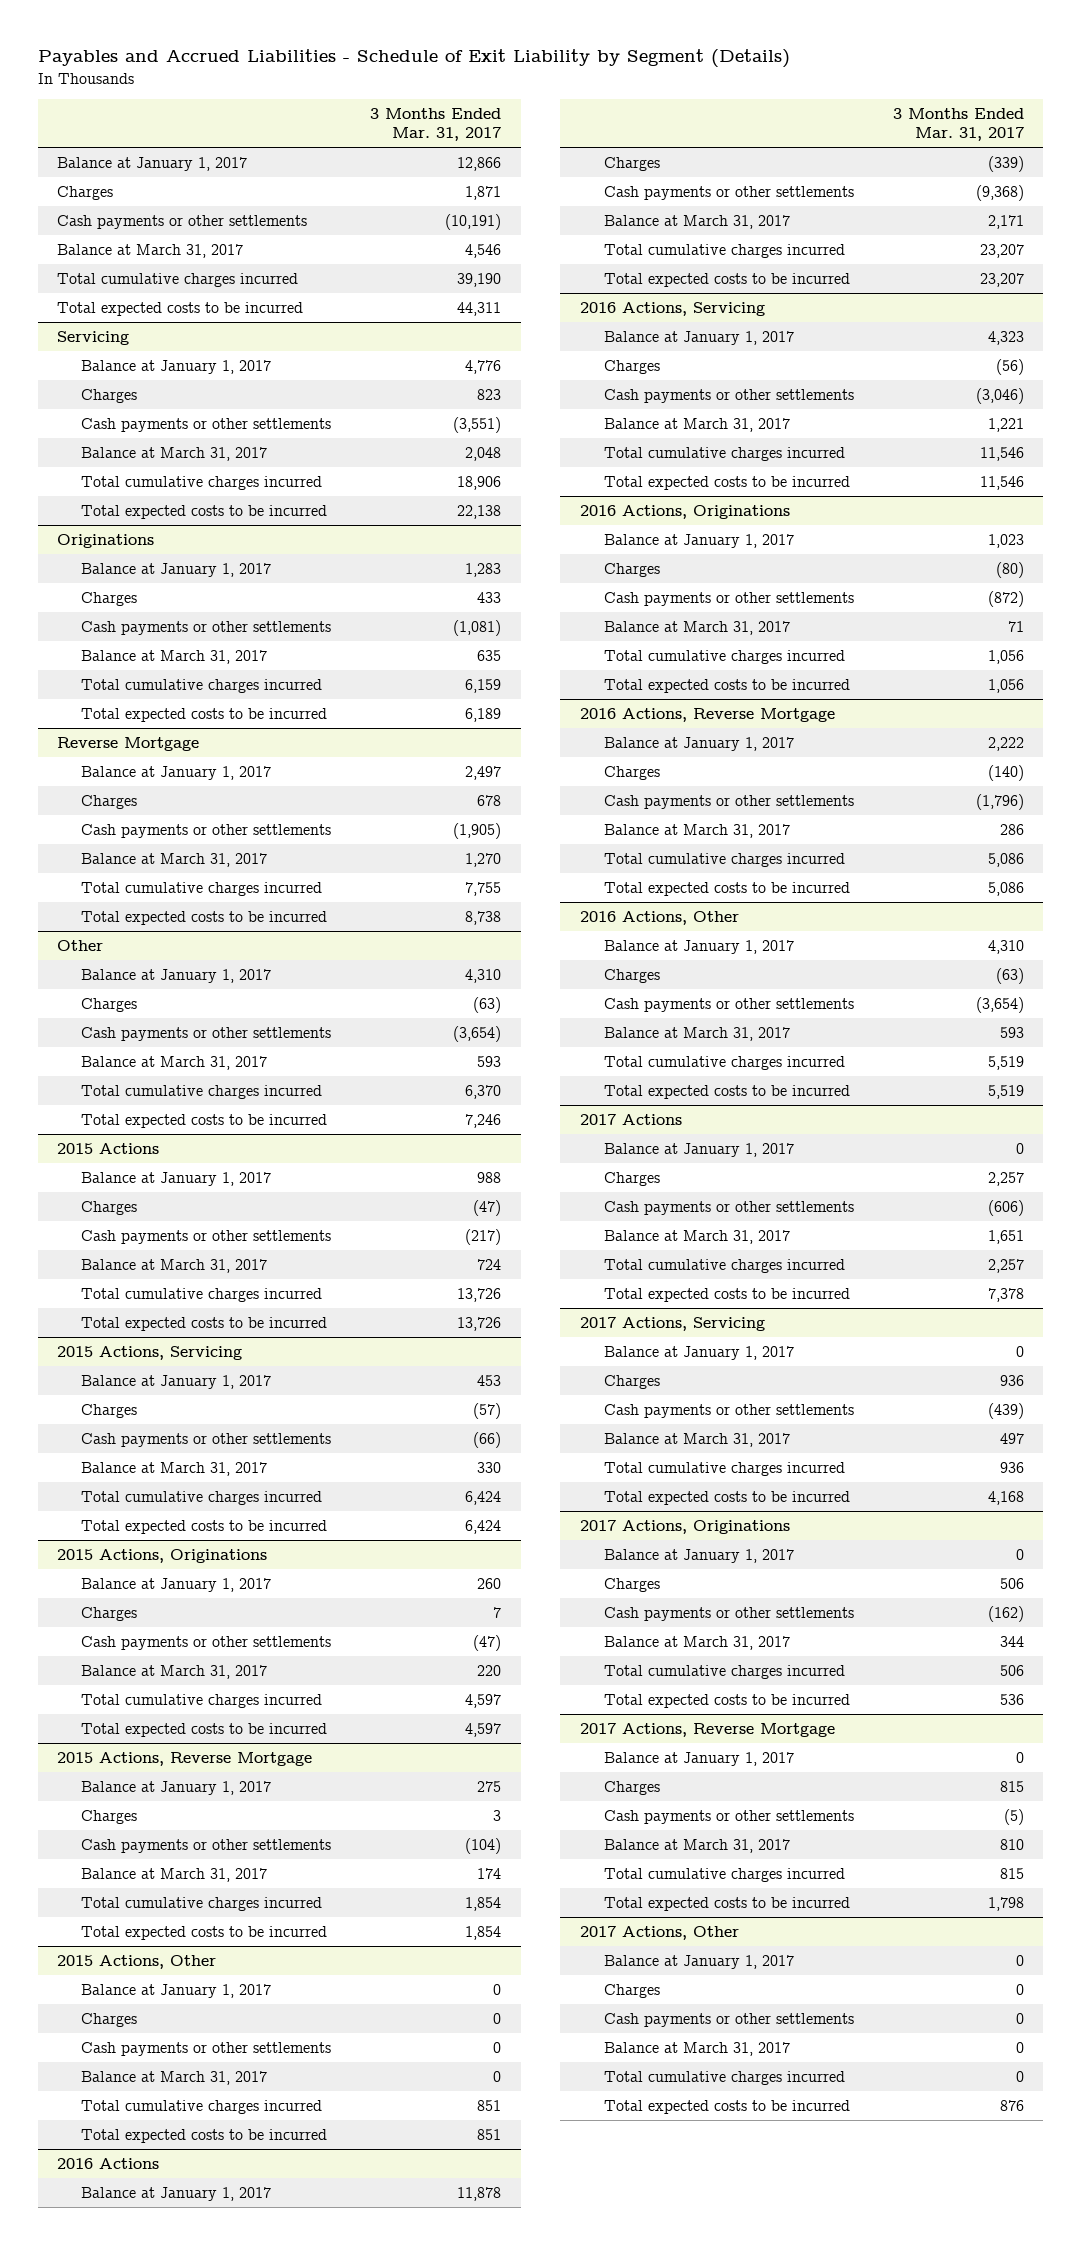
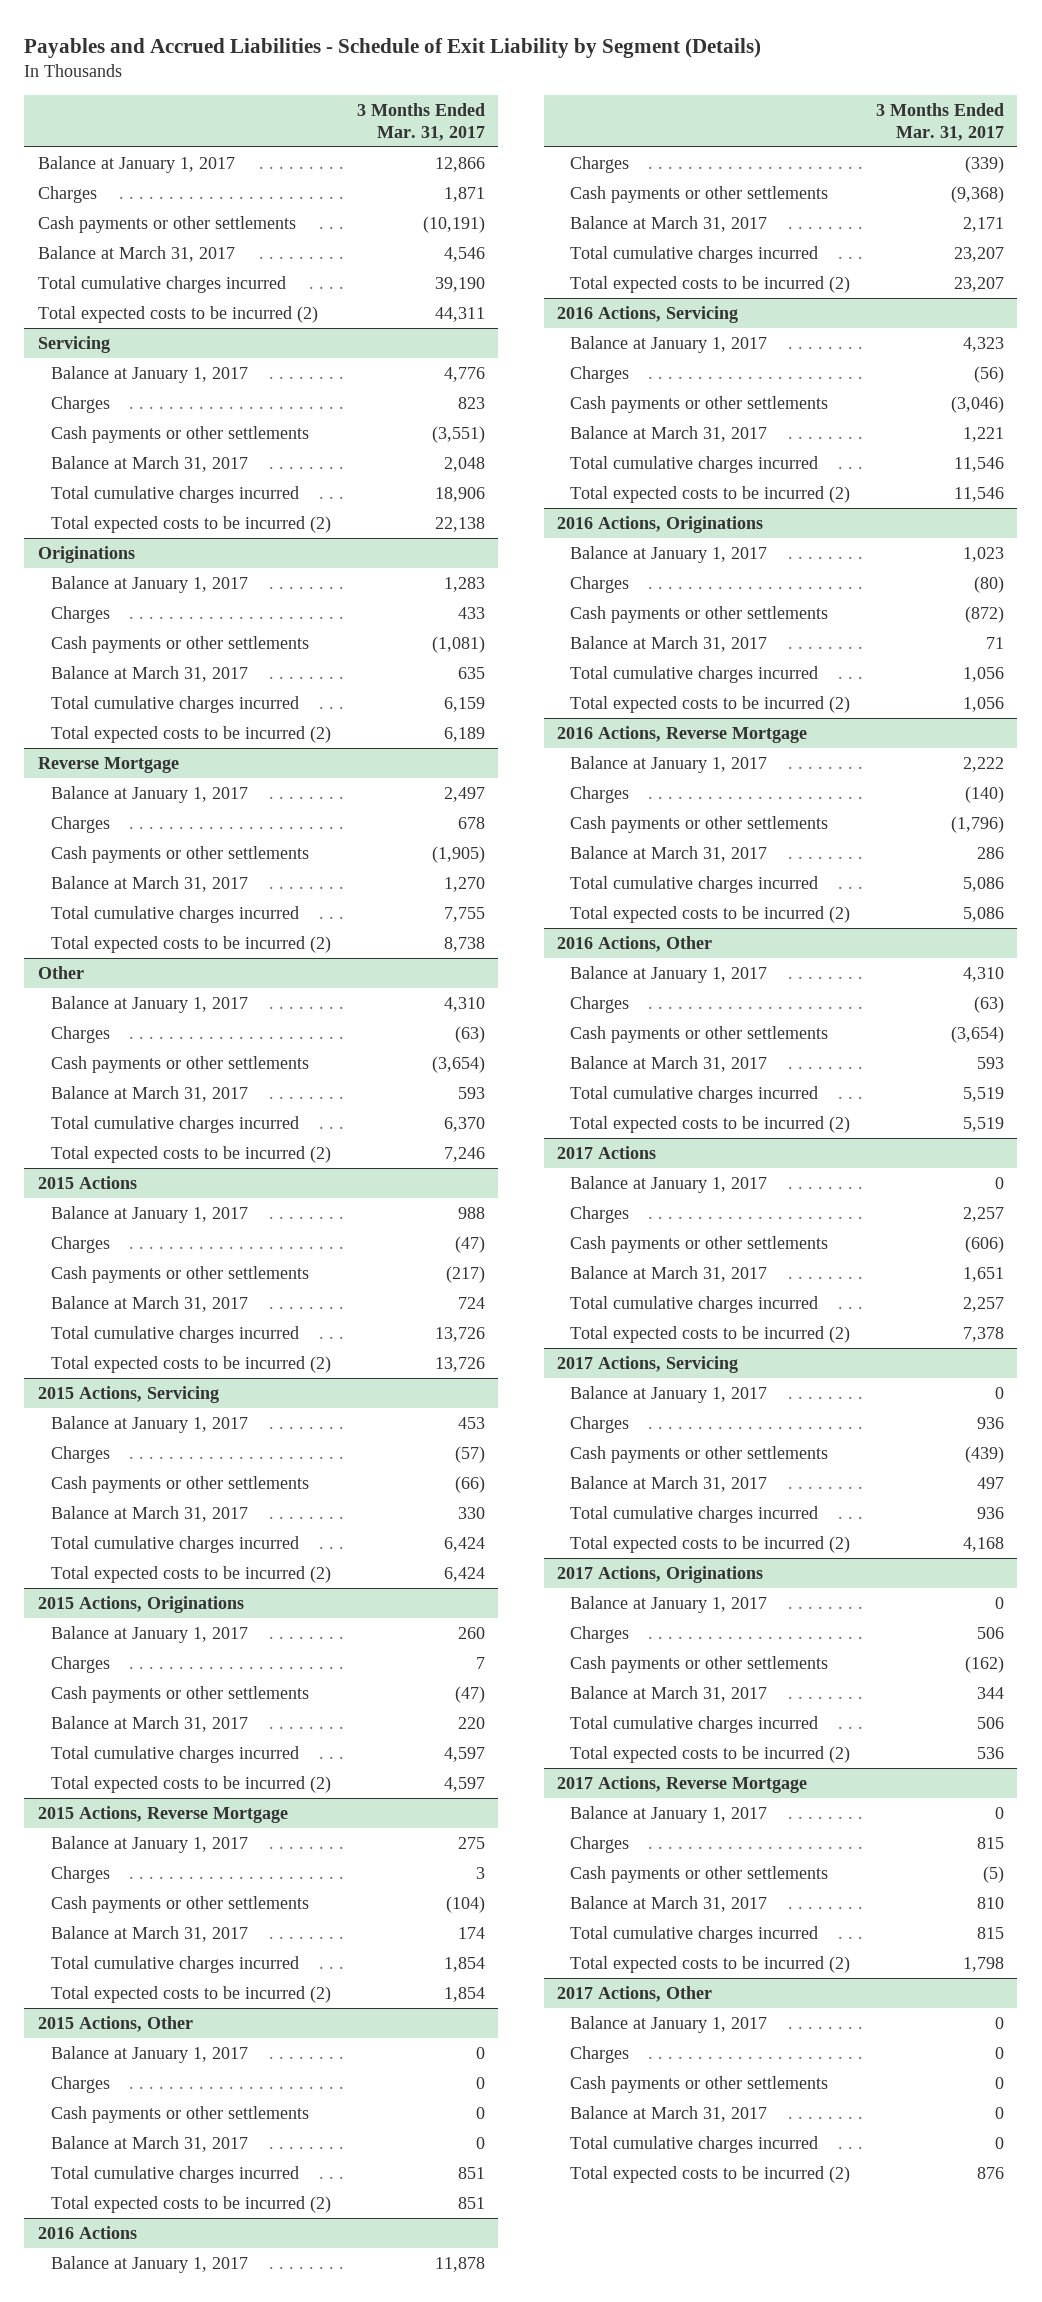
[57,301,304,316] Total expected costs to be incurred -> [37,305,318,323] Total expected costs to be incurred (2)
[81,504,328,519] Total expected costs to be incurred -> [50,515,331,533] Total expected costs to be incurred (2)
[81,707,328,722] Total expected costs to be incurred -> [50,725,331,743] Total expected costs to be incurred (2)
[81,910,328,925] Total expected costs to be incurred -> [50,935,331,953] Total expected costs to be incurred (2)
[81,1113,328,1128] Total expected costs to be incurred -> [50,1145,331,1163] Total expected costs to be incurred (2)
[81,1316,328,1331] Total expected costs to be incurred -> [50,1355,331,1373] Total expected costs to be incurred (2)
[81,1519,328,1534] Total expected costs to be incurred -> [50,1565,331,1583] Total expected costs to be incurred (2)
[81,1722,328,1737] Total expected costs to be incurred -> [50,1775,331,1793] Total expected costs to be incurred (2)
[81,1925,328,1940] Total expected costs to be incurred -> [50,1985,331,2003] Total expected costs to be incurred (2)
[81,2128,328,2143] Total expected costs to be incurred -> [50,2195,331,2213] Total expected costs to be incurred (2)
[603,272,850,287] Total expected costs to be incurred -> [570,275,851,293] Total expected costs to be incurred (2)
[603,475,850,490] Total expected costs to be incurred -> [570,485,851,503] Total expected costs to be incurred (2)
[603,678,850,693] Total expected costs to be incurred -> [570,695,851,713] Total expected costs to be incurred (2)
[603,881,850,896] Total expected costs to be incurred -> [570,905,851,923] Total expected costs to be incurred (2)
[603,1084,850,1099] Total expected costs to be incurred -> [570,1115,851,1133] Total expected costs to be incurred (2)
[603,1287,850,1302] Total expected costs to be incurred -> [570,1325,851,1343] Total expected costs to be incurred (2)
[603,1490,850,1505] Total expected costs to be incurred -> [570,1535,851,1553] Total expected costs to be incurred (2)
[603,1693,850,1708] Total expected costs to be incurred -> [570,1745,851,1763] Total expected costs to be incurred (2)
[603,1896,850,1911] Total expected costs to be incurred -> [570,1955,851,1973] Total expected costs to be incurred (2)
[603,2099,850,2114] Total expected costs to be incurred -> [570,2165,851,2183] Total expected costs to be incurred (2)

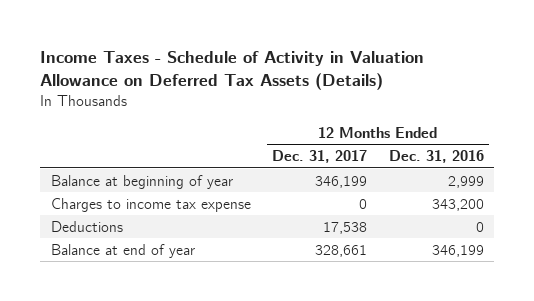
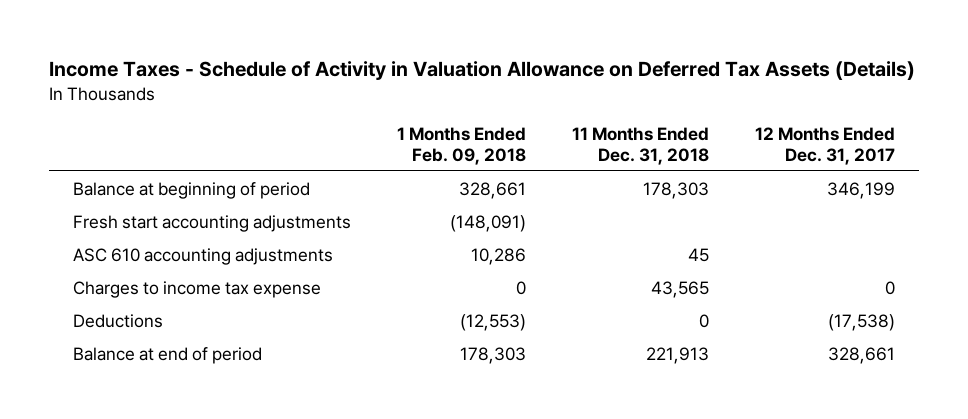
[388,150,484,164] Dec. 31, 2016 -> none
none -> [396,127,526,165] 1 Months Ended Feb. 09, 2018
none -> [572,127,710,165] 11 Months Ended Dec. 31, 2018
[50,174,233,189] Balance at beginning of year -> [72,181,310,199] Balance at beginning of period
none -> [72,214,351,232] Fresh start accounting adjustments
none -> [72,247,333,265] ASC 610 accounting adjustments
[323,221,368,234] 17,538 -> [828,313,896,331] (17,538)
[50,243,195,258] Balance at end of year -> [72,346,262,364] Balance at end of period

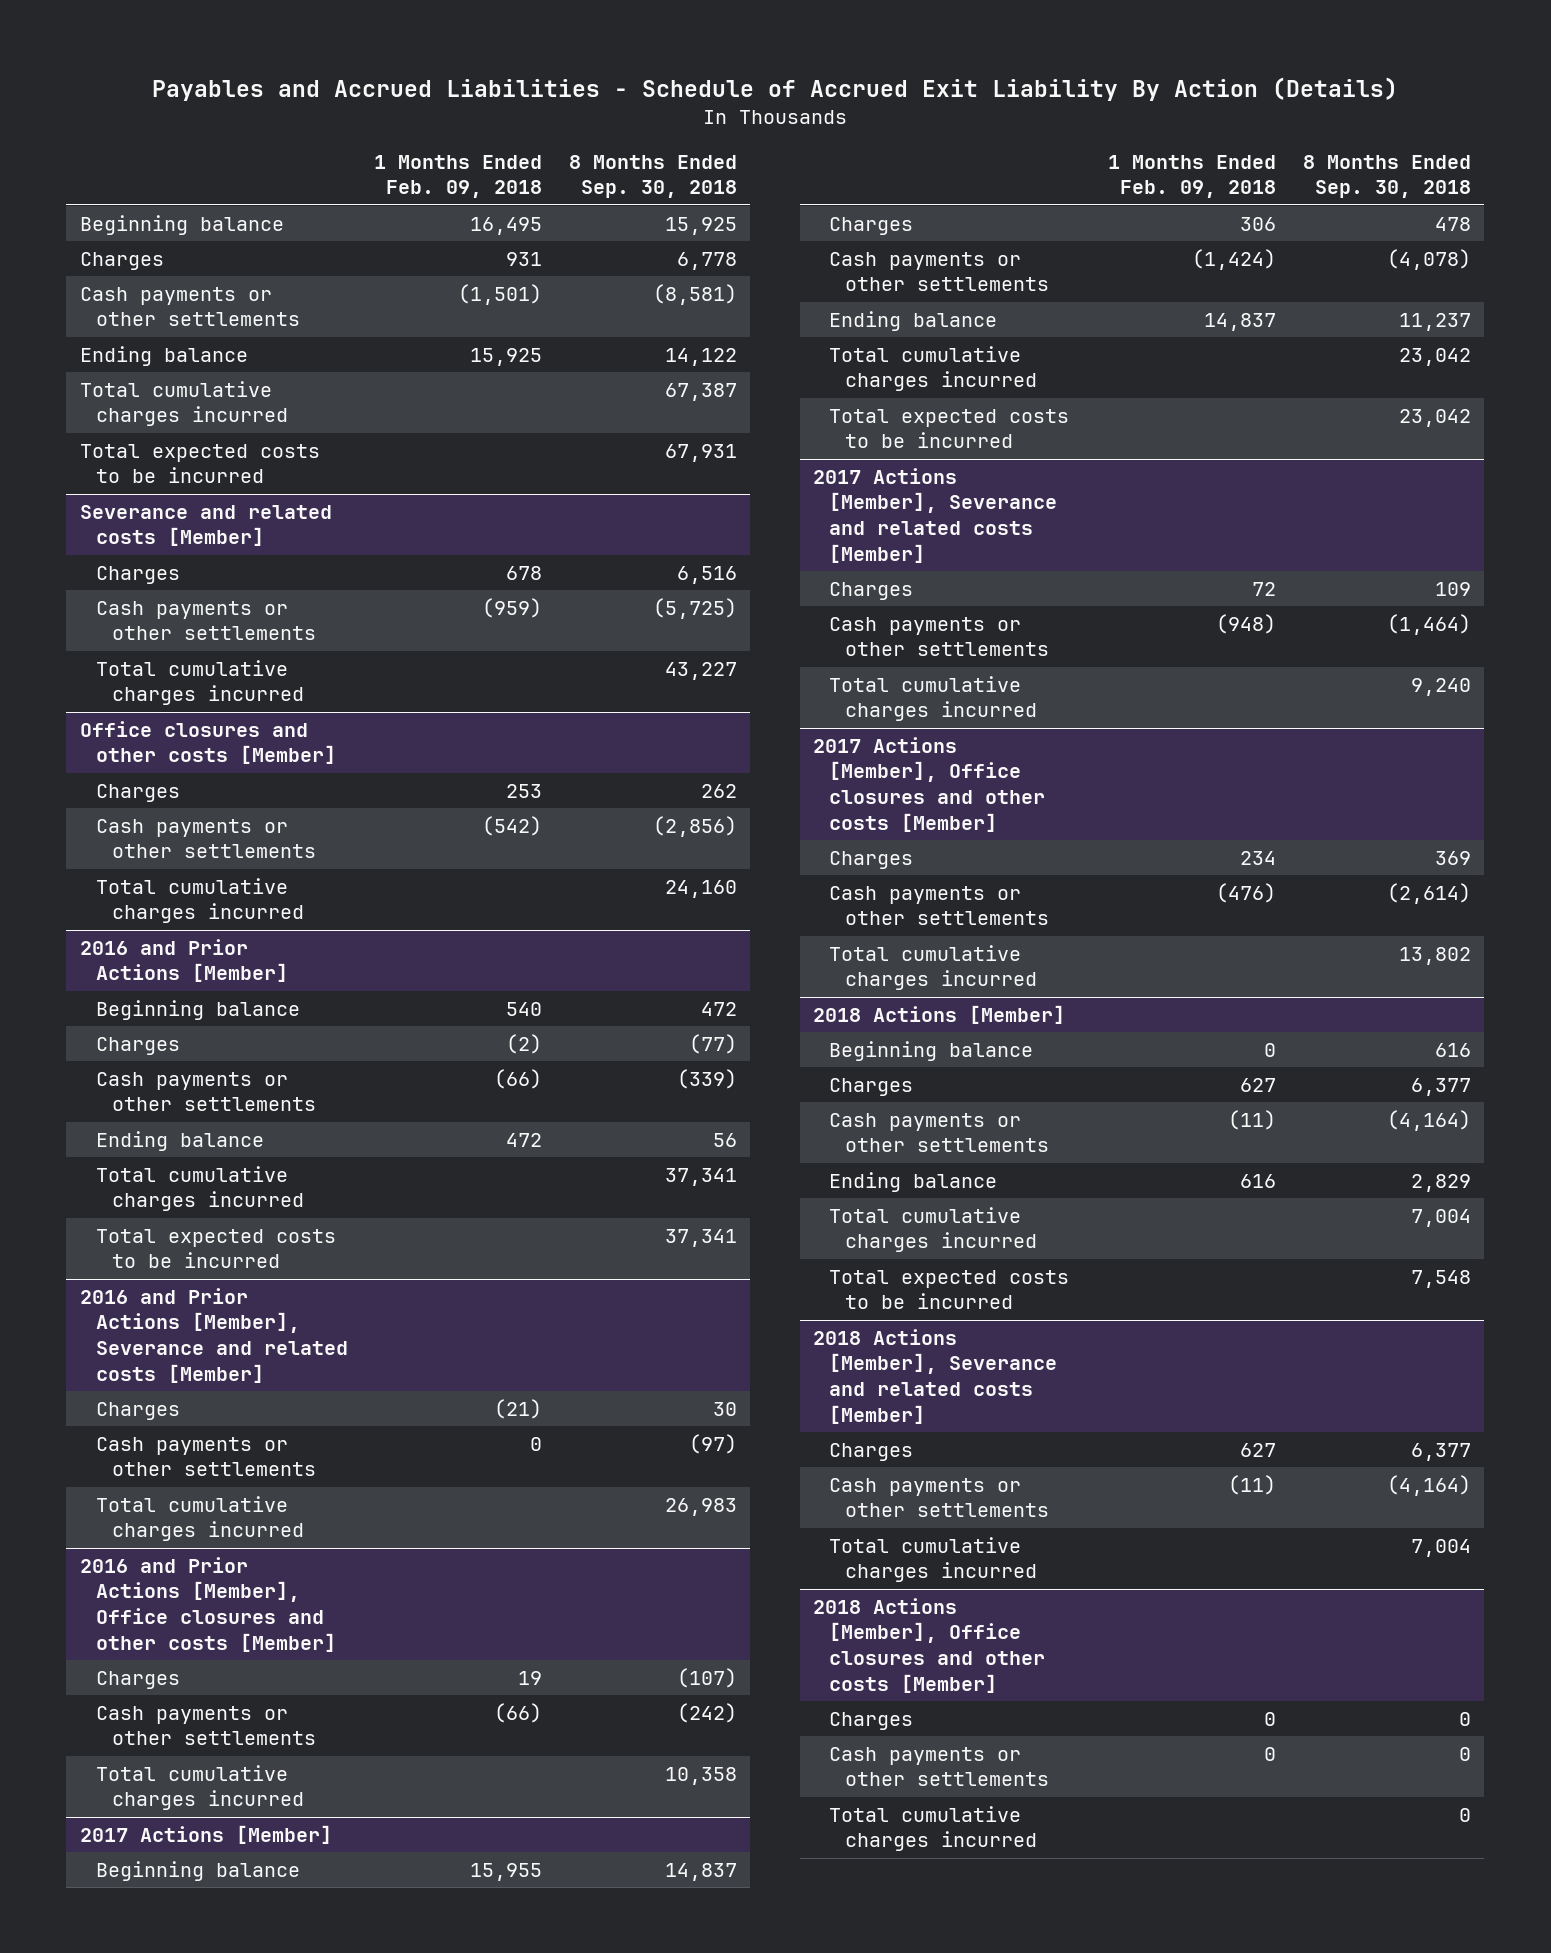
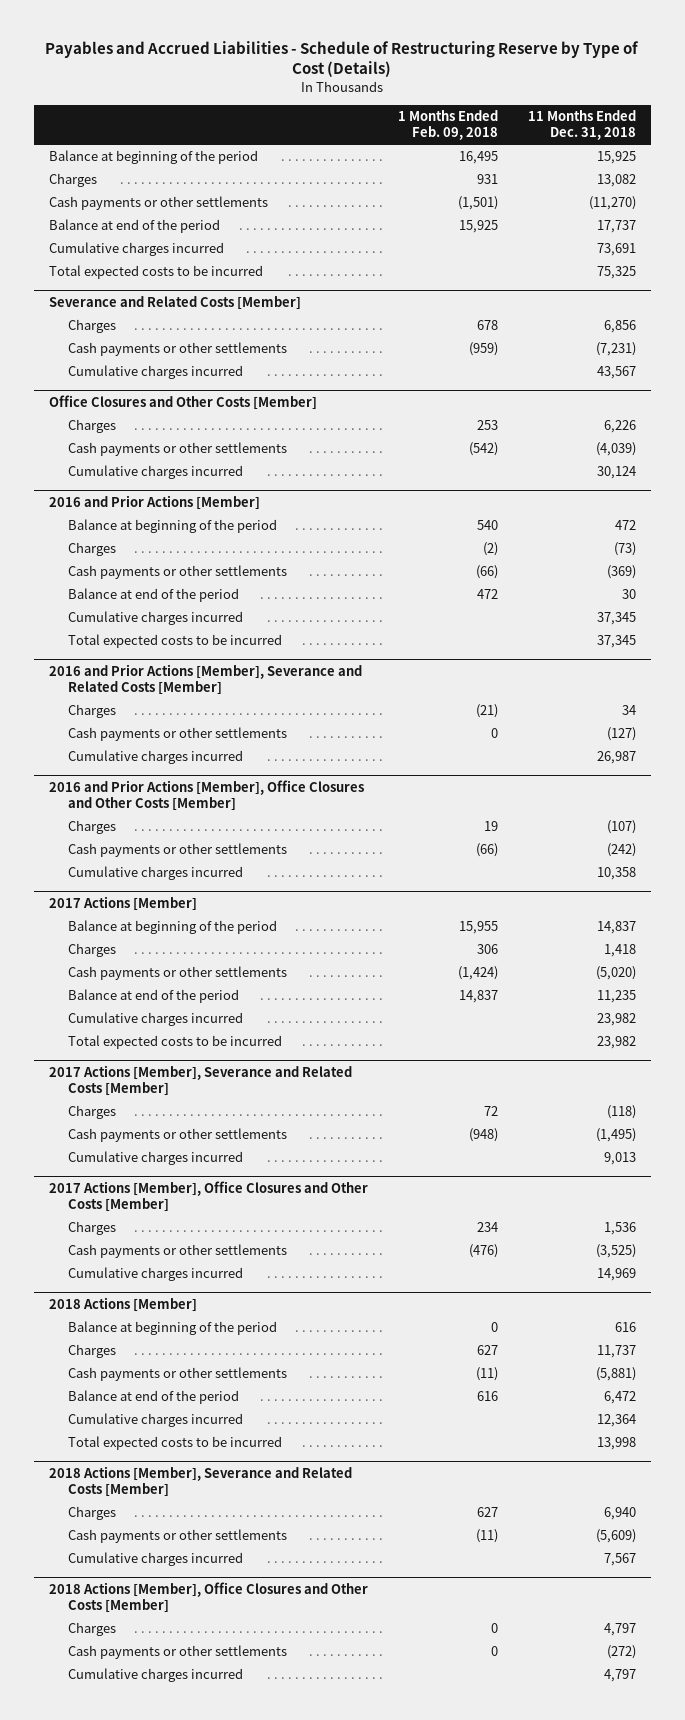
[152,77,1399,102] Payables and Accrued Liabilities - Schedule of Accrued Exit Liability By Action (Details) -> [45,41,640,78] Payables and Accrued Liabilities - Schedule of Restructuring Reserve by Type of Cost (Details)
[569,154,738,199] 8 Months Ended Sep. 30, 2018 -> none
none -> [527,110,636,141] 11 Months Ended Dec. 31, 2018
[79,214,284,235] Beginning balance -> [49,150,259,165] Balance at beginning of the period
[79,345,248,366] Ending balance -> [49,219,221,234] Balance at end of the period
[79,380,288,427] Total cumulative charges incurred -> [49,242,225,257] Cumulative charges incurred
[79,504,332,547] Severance and related costs [Member] -> [49,296,302,311] Severance and Related Costs [Member]
[95,659,304,706] Total cumulative charges incurred -> [67,365,243,380] Cumulative charges incurred
[79,720,336,765] Office closures and other costs [Member] -> [49,395,318,411] Office Closures and Other Costs [Member]
[95,877,304,924] Total cumulative charges incurred -> [67,465,243,480] Cumulative charges incurred
[95,999,300,1020] Beginning balance -> [67,519,277,534] Balance at beginning of the period
[95,1130,264,1151] Ending balance -> [67,588,239,603] Balance at end of the period
[95,1165,304,1212] Total cumulative charges incurred -> [67,611,243,626] Cumulative charges incurred
[79,1287,348,1383] 2016 and Prior Actions [Member], Severance and related costs [Member] -> [49,664,363,696] 2016 and Prior Actions [Member], Severance and Related Costs [Member]
[95,1495,304,1542] Total cumulative charges incurred -> [67,750,243,765] Cumulative charges incurred
[79,1556,336,1652] 2016 and Prior Actions [Member], Office closures and other costs [Member] -> [49,780,365,812] 2016 and Prior Actions [Member], Office Closures and Other Costs [Member]
[95,1764,304,1811] Total cumulative charges incurred -> [67,866,243,881] Cumulative charges incurred
[95,1860,300,1881] Beginning balance -> [67,920,277,935] Balance at beginning of the period
[829,310,998,331] Ending balance -> [67,989,239,1004] Balance at end of the period
[829,345,1038,392] Total cumulative charges incurred -> [67,1012,243,1027] Cumulative charges incurred
[813,467,1058,563] 2017 Actions [Member], Severance and related costs [Member] -> [49,1065,353,1097] 2017 Actions [Member], Severance and Related Costs [Member]
[829,675,1038,722] Total cumulative charges incurred -> [67,1151,243,1166] Cumulative charges incurred
[813,736,1046,832] 2017 Actions [Member], Office closures and other costs [Member] -> [49,1181,369,1213] 2017 Actions [Member], Office Closures and Other Costs [Member]
[829,944,1038,991] Total cumulative charges incurred -> [67,1267,243,1282] Cumulative charges incurred
[829,1040,1034,1061] Beginning balance -> [67,1321,277,1336] Balance at beginning of the period
[829,1171,998,1192] Ending balance -> [67,1390,239,1405] Balance at end of the period
[829,1206,1038,1253] Total cumulative charges incurred -> [67,1413,243,1428] Cumulative charges incurred
[813,1328,1058,1424] 2018 Actions [Member], Severance and related costs [Member] -> [49,1466,353,1498] 2018 Actions [Member], Severance and Related Costs [Member]
[829,1536,1038,1583] Total cumulative charges incurred -> [67,1552,243,1567] Cumulative charges incurred
[813,1597,1046,1693] 2018 Actions [Member], Office closures and other costs [Member] -> [49,1582,369,1614] 2018 Actions [Member], Office Closures and Other Costs [Member]
[829,1805,1038,1852] Total cumulative charges incurred -> [67,1668,243,1683] Cumulative charges incurred

